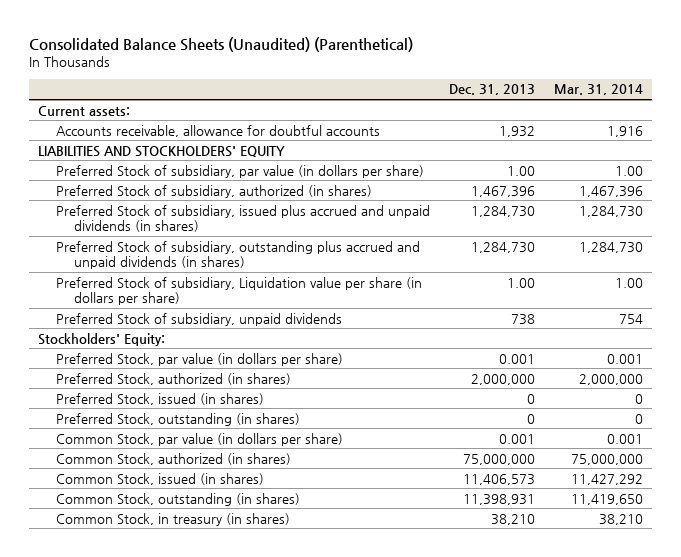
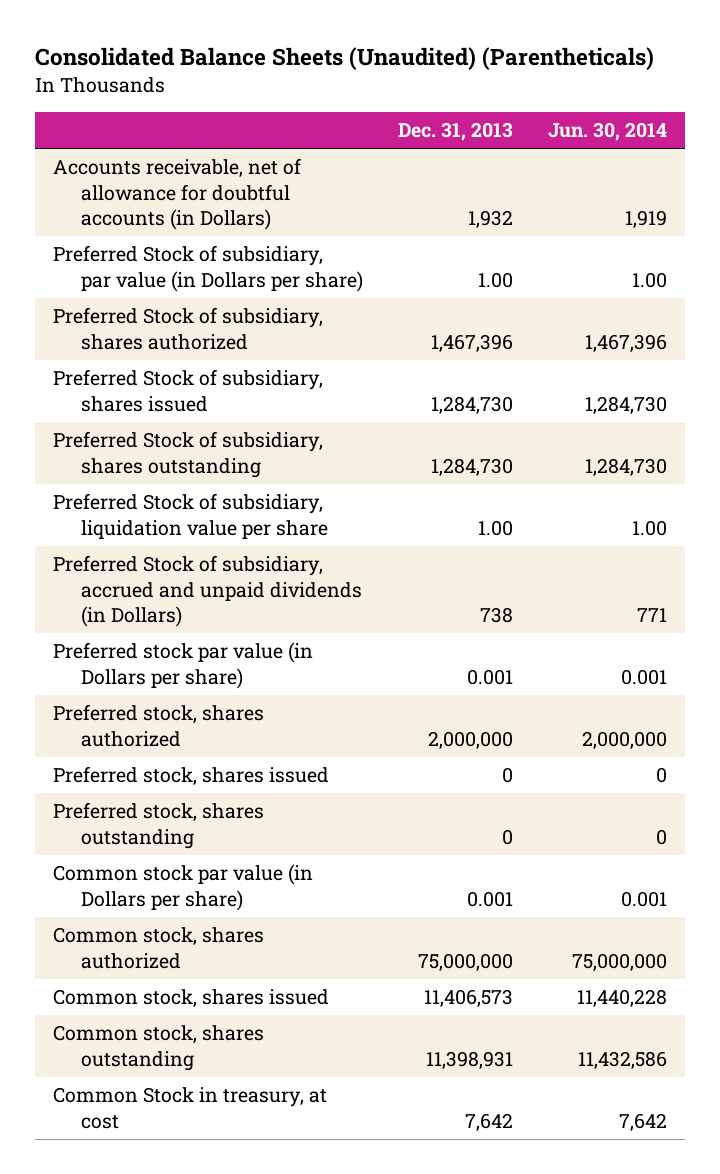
[28,36,413,52] Consolidated Balance Sheets (Unaudited) (Parenthetical) -> [34,47,654,71] Consolidated Balance Sheets (Unaudited) (Parentheticals)
[553,84,643,96] Mar. 31, 2014 -> none
none -> [548,122,668,142] Jun. 30, 2014
[38,105,131,116] Current assets: -> none
[38,145,286,157] LIABILITIES AND STOCKHOLDERS' EQUITY -> none
[38,332,166,346] Stockholders' Equity: -> none
[56,124,381,137] Accounts receivable, allowance for doubtful accounts -> [52,158,301,230] Accounts receivable, net of allowance for doubtful accounts (in Dollars)
[56,164,425,178] Preferred Stock of subsidiary, par value (in dollars per share) -> [52,245,363,292] Preferred Stock of subsidiary, par value (in Dollars per share)
[56,184,373,198] Preferred Stock of subsidiary, authorized (in shares) -> [52,307,323,350] Preferred Stock of subsidiary, shares authorized
[56,204,431,232] Preferred Stock of subsidiary, issued plus accrued and unpaid dividends (in shares) -> [52,369,323,412] Preferred Stock of subsidiary, shares issued
[56,240,421,269] Preferred Stock of subsidiary, outstanding plus accrued and unpaid dividends (in shares) -> [52,431,323,478] Preferred Stock of subsidiary, shares outstanding
[56,276,423,305] Preferred Stock of subsidiary, Liquidation value per share (in dollars per share) -> [52,493,328,539] Preferred Stock of subsidiary, liquidation value per share
[56,312,343,326] Preferred Stock of subsidiary, unpaid dividends -> [52,555,362,627] Preferred Stock of subsidiary, accrued and unpaid dividends (in Dollars)
[56,352,344,366] Preferred Stock, par value (in dollars per share) -> [52,642,313,689] Preferred stock par value (in Dollars per share)
[56,372,292,385] Preferred Stock, authorized (in shares) -> [52,704,264,747] Preferred stock, shares authorized
[56,392,265,405] Preferred Stock, issued (in shares) -> [52,766,329,786] Preferred stock, shares issued
[56,412,301,426] Preferred Stock, outstanding (in shares) -> [52,802,264,849] Preferred stock, shares outstanding
[56,432,344,446] Common Stock, par value (in dollars per share) -> [52,864,313,911] Common stock par value (in Dollars per share)
[56,452,292,465] Common Stock, authorized (in shares) -> [52,927,264,969] Common stock, shares authorized
[56,472,265,485] Common Stock, issued (in shares) -> [52,989,329,1008] Common stock, shares issued
[56,492,301,506] Common Stock, outstanding (in shares) -> [52,1025,264,1071] Common stock, shares outstanding
[56,512,291,526] Common Stock, in treasury (in shares) -> [52,1087,327,1129] Common Stock in treasury, at cost
[491,513,536,525] 38,210 -> [464,1112,513,1131] 7,642

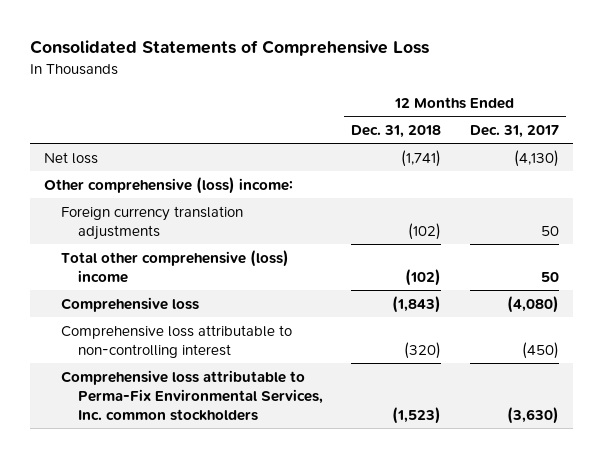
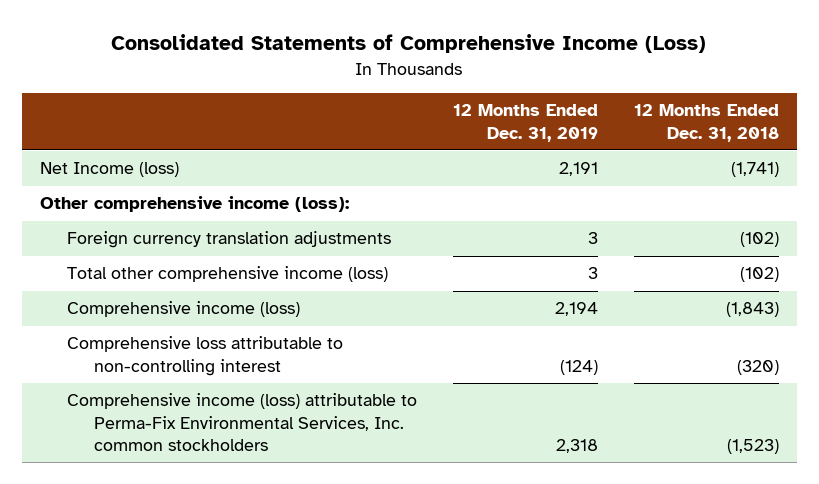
[29,40,429,57] Consolidated Statements of Comprehensive Loss -> [111,33,707,53] Consolidated Statements of Comprehensive Income (Loss)
[469,124,559,138] Dec. 31, 2017 -> none
none -> [453,104,599,142] 12 Months Ended Dec. 31, 2019
[43,151,98,164] Net loss -> [39,162,179,178] Net Income (loss)
[43,176,293,194] Other comprehensive (loss) income: -> [39,196,349,213] Other comprehensive income (loss):
[61,249,290,283] Total other comprehensive (loss) income -> [67,266,389,283] Total other comprehensive income (loss)
[61,296,200,312] Comprehensive loss -> [67,301,301,318] Comprehensive income (loss)
[61,369,324,422] Comprehensive loss attributable to Perma-Fix Environmental Services, Inc. common stockholders -> [67,393,418,452] Comprehensive income (loss) attributable to Perma-Fix Environmental Services, Inc. common stockholders

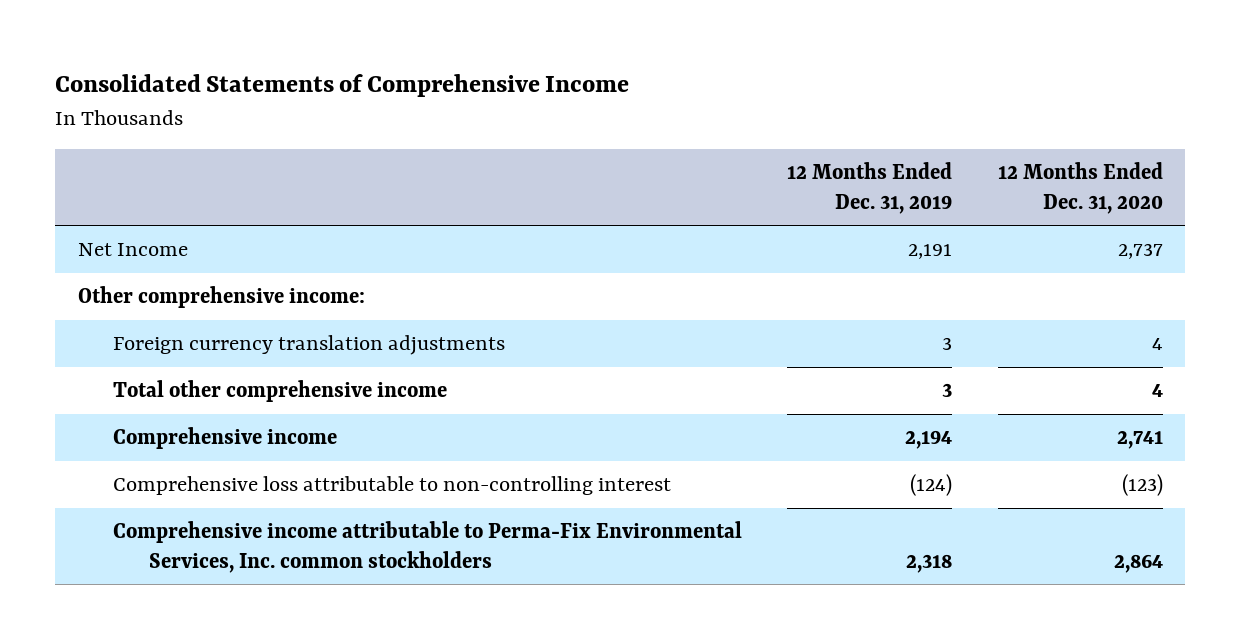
[111,33,707,53] Consolidated Statements of Comprehensive Income (Loss) -> [54,74,629,98] Consolidated Statements of Comprehensive Income
[634,104,780,142] 12 Months Ended Dec. 31, 2018 -> none
none -> [997,162,1163,214] 12 Months Ended Dec. 31, 2020
[39,162,179,178] Net Income (loss) -> [77,243,188,257] Net Income
[39,196,349,213] Other comprehensive income (loss): -> [77,286,365,309] Other comprehensive income:
[67,266,389,283] Total other comprehensive income (loss) -> [113,380,448,403] Total other comprehensive income
[67,301,301,318] Comprehensive income (loss) -> [113,427,338,450] Comprehensive income
[67,393,418,452] Comprehensive income (loss) attributable to Perma-Fix Environmental Services, Inc. common stockholders -> [113,521,743,573] Comprehensive income attributable to Perma-Fix Environmental Services, Inc. common stockholders

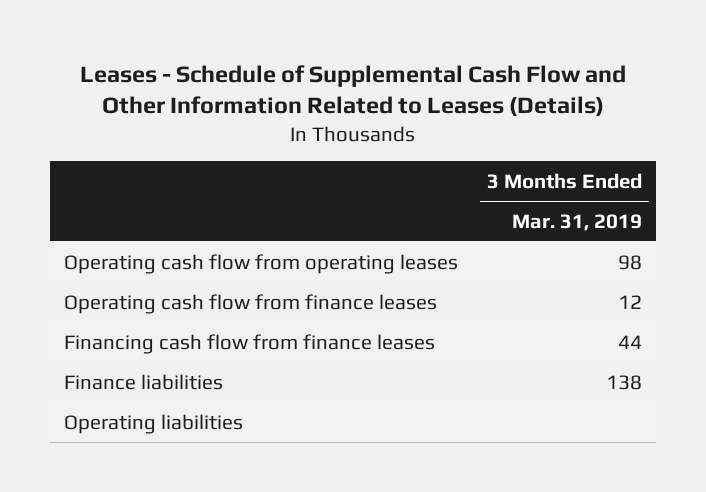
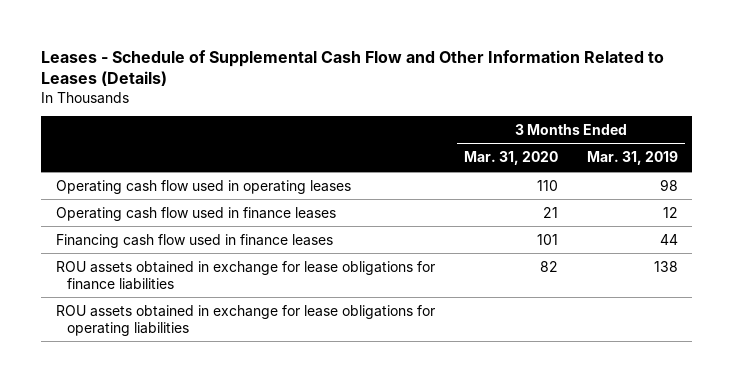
none -> [463,151,558,166] Mar. 31, 2020
[64,253,459,274] Operating cash flow from operating leases -> [55,179,351,194] Operating cash flow used in operating leases
[64,293,438,314] Operating cash flow from finance leases -> [55,206,336,221] Operating cash flow used in finance leases
[64,333,436,354] Financing cash flow from finance leases -> [55,233,333,248] Financing cash flow used in finance leases
[64,373,224,390] Finance liabilities -> [55,260,435,290] ROU assets obtained in exchange for lease obligations for finance liabilities
[64,413,244,434] Operating liabilities -> [55,304,435,336] ROU assets obtained in exchange for lease obligations for operating liabilities

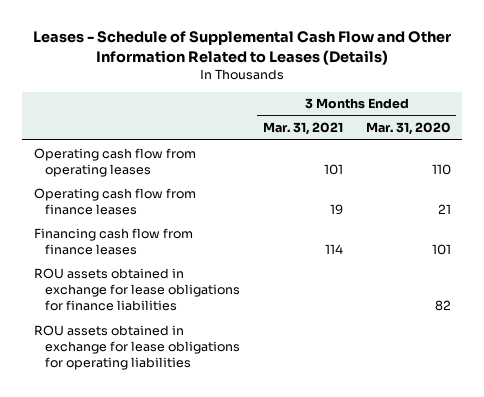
[586,151,678,166] Mar. 31, 2019 -> none
none -> [262,122,343,136] Mar. 31, 2021
[55,179,351,194] Operating cash flow used in operating leases -> [33,147,196,177] Operating cash flow from operating leases
[55,206,336,221] Operating cash flow used in finance leases -> [33,187,196,215] Operating cash flow from finance leases
[55,233,333,248] Financing cash flow used in finance leases -> [33,227,193,255] Financing cash flow from finance leases

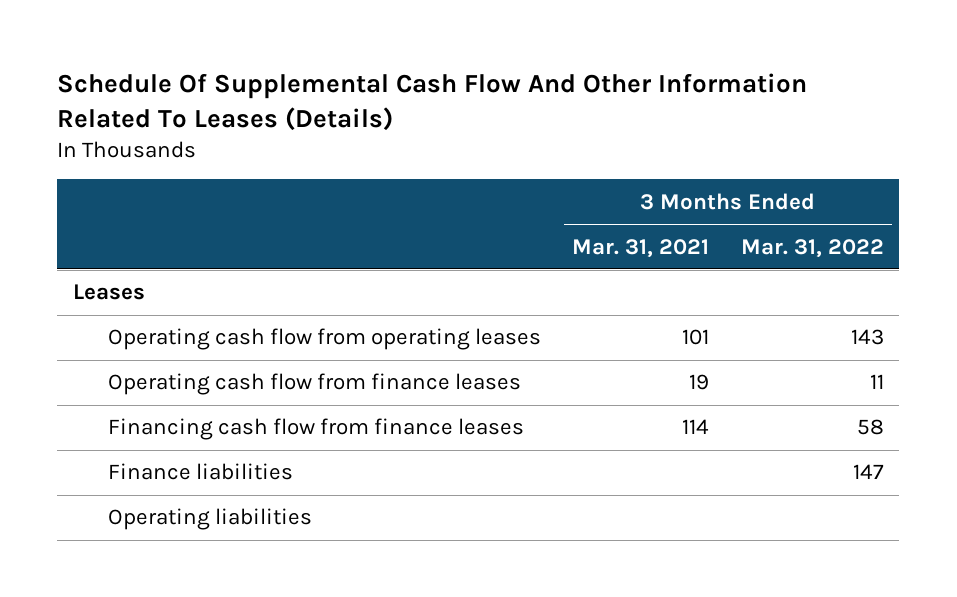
[33,31,452,65] Leases - Schedule of Supplemental Cash Flow and Other Information Related to Leases (Details) -> [57,73,808,131] Schedule Of Supplemental Cash Flow And Other Information Related To Leases (Details)
[365,122,451,136] Mar. 31, 2020 -> none
none -> [740,238,884,258] Mar. 31, 2022
none -> [72,284,145,301] Leases
[33,267,240,312] ROU assets obtained in exchange for lease obligations for finance liabilities -> [107,463,293,481] Finance liabilities
[33,324,240,371] ROU assets obtained in exchange for lease obligations for operating liabilities -> [107,508,312,531] Operating liabilities

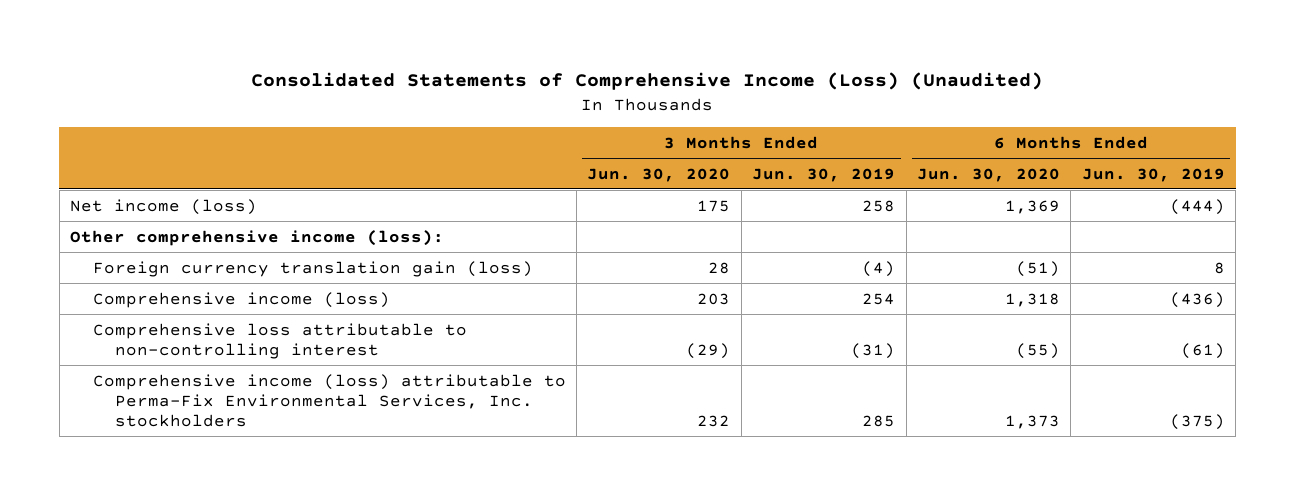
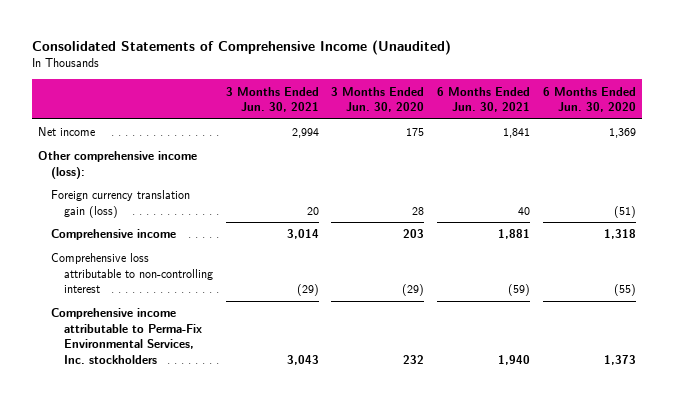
[251,72,1044,91] Consolidated Statements of Comprehensive Income (Loss) (Unaudited) -> [31,39,451,55] Consolidated Statements of Comprehensive Income (Unaudited)
[752,167,896,182] Jun. 30, 2019 -> none
[1081,167,1225,182] Jun. 30, 2019 -> none
none -> [225,86,319,113] 3 Months Ended Jun. 30, 2021
none -> [437,86,531,113] 6 Months Ended Jun. 30, 2021
[70,198,258,215] Net income (loss) -> [38,127,96,137] Net income
[92,291,390,308] Comprehensive income (loss) -> [50,229,176,241] Comprehensive income
[92,373,566,427] Comprehensive income (loss) attributable to Perma-Fix Environmental Services, Inc. stockholders -> [50,308,202,364] Comprehensive income attributable to Perma-Fix Environmental Services, Inc. stockholders

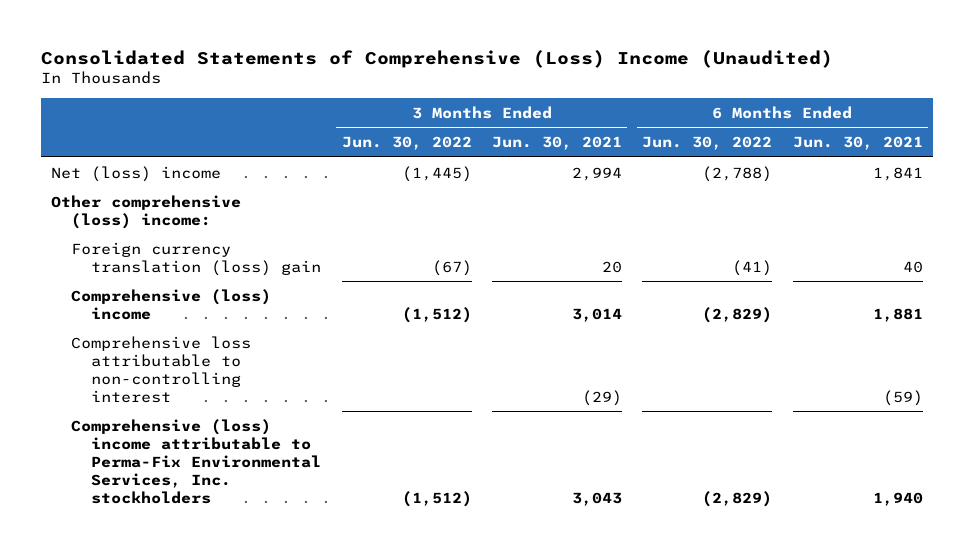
[31,39,451,55] Consolidated Statements of Comprehensive Income (Unaudited) -> [40,49,833,68] Consolidated Statements of Comprehensive (Loss) Income (Unaudited)
[331,86,425,113] 3 Months Ended Jun. 30, 2020 -> none
[542,86,636,113] 6 Months Ended Jun. 30, 2020 -> none
none -> [341,136,472,151] Jun. 30, 2022
none -> [642,136,773,151] Jun. 30, 2022
[38,127,96,137] Net income -> [51,165,222,182] Net (loss) income
[38,151,198,179] Other comprehensive income (loss): -> [51,194,242,229] Other comprehensive (loss) income:
[50,190,190,218] Foreign currency translation gain (loss) -> [71,241,322,276] Foreign currency translation (loss) gain
[50,229,176,241] Comprehensive income -> [71,288,272,320] Comprehensive (loss) income
[50,308,202,364] Comprehensive income attributable to Perma-Fix Environmental Services, Inc. stockholders -> [71,418,322,504] Comprehensive (loss) income attributable to Perma-Fix Environmental Services, Inc. stockholders

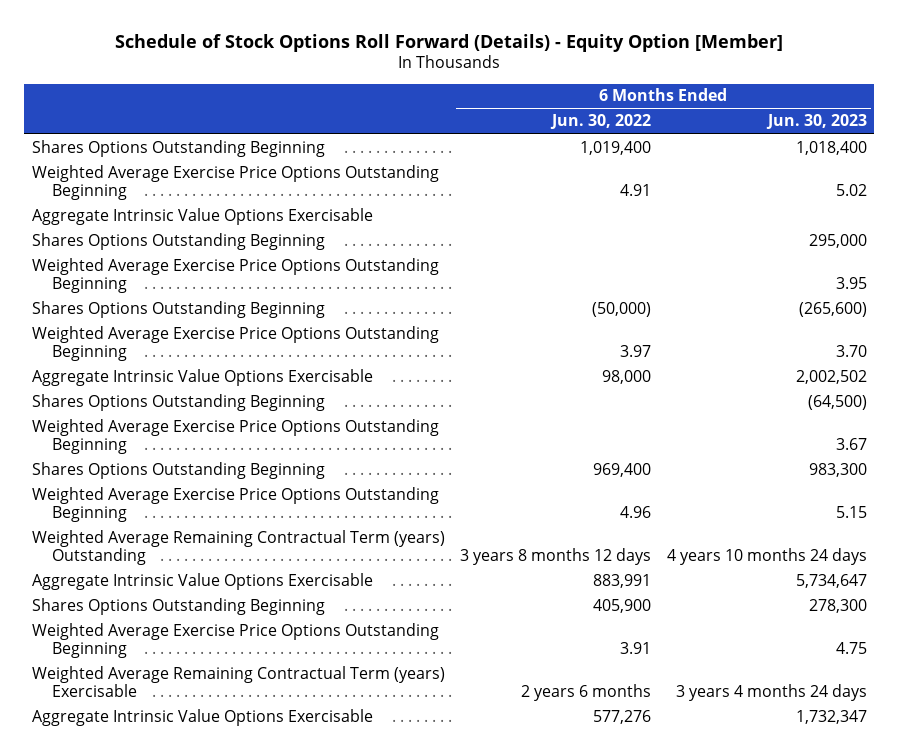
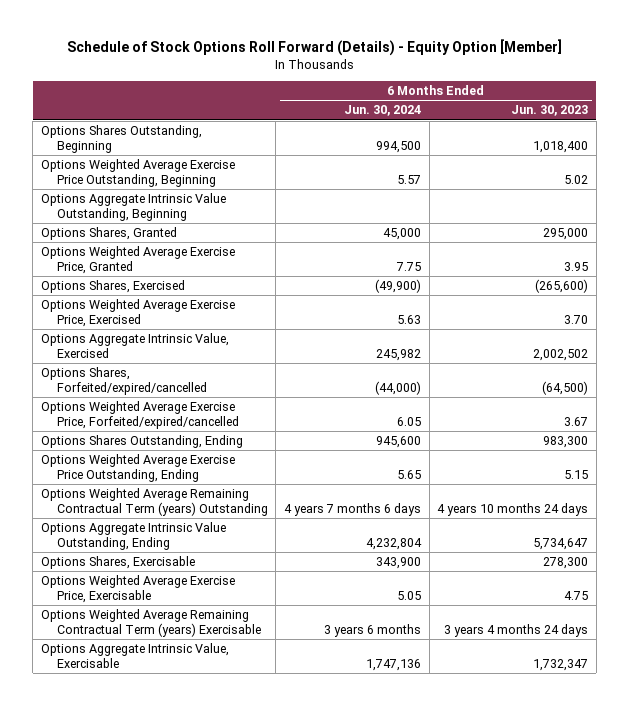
[550,114,652,130] Jun. 30, 2022 -> none
none -> [343,105,421,117] Jun. 30, 2024
[31,139,325,157] Shares Options Outstanding Beginning -> [40,125,202,154] Options Shares Outstanding, Beginning
[31,164,439,201] Weighted Average Exercise Price Options Outstanding Beginning -> [40,159,235,188] Options Weighted Average Exercise Price Outstanding, Beginning
[31,207,373,225] Aggregate Intrinsic Value Options Exercisable -> [40,193,226,222] Options Aggregate Intrinsic Value Outstanding, Beginning
[31,232,325,250] Shares Options Outstanding Beginning -> [40,227,177,241] Options Shares, Granted
[31,257,439,294] Weighted Average Exercise Price Options Outstanding Beginning -> [40,246,235,275] Options Weighted Average Exercise Price, Granted
[31,300,325,318] Shares Options Outstanding Beginning -> [40,280,185,294] Options Shares, Exercised
[31,325,439,362] Weighted Average Exercise Price Options Outstanding Beginning -> [40,299,235,328] Options Weighted Average Exercise Price, Exercised
[31,368,373,386] Aggregate Intrinsic Value Options Exercisable -> [40,333,229,359] Options Aggregate Intrinsic Value, Exercised
[31,393,325,411] Shares Options Outstanding Beginning -> [40,367,207,396] Options Shares, Forfeited/expired/cancelled
[31,418,439,455] Weighted Average Exercise Price Options Outstanding Beginning -> [40,401,239,430] Options Weighted Average Exercise Price, Forfeited/expired/cancelled
[31,461,325,479] Shares Options Outstanding Beginning -> [40,435,243,449] Options Shares Outstanding, Ending
[31,486,439,523] Weighted Average Exercise Price Options Outstanding Beginning -> [40,454,235,483] Options Weighted Average Exercise Price Outstanding, Ending
[31,529,445,566] Weighted Average Remaining Contractual Term (years) Outstanding -> [40,488,268,517] Options Weighted Average Remaining Contractual Term (years) Outstanding
[31,572,373,590] Aggregate Intrinsic Value Options Exercisable -> [40,522,226,551] Options Aggregate Intrinsic Value Outstanding, Ending
[31,597,325,615] Shares Options Outstanding Beginning -> [40,556,195,570] Options Shares, Exercisable
[31,622,439,659] Weighted Average Exercise Price Options Outstanding Beginning -> [40,575,235,604] Options Weighted Average Exercise Price, Exercisable
[31,665,445,698] Weighted Average Remaining Contractual Term (years) Exercisable -> [40,609,261,638] Options Weighted Average Remaining Contractual Term (years) Exercisable
[31,708,373,726] Aggregate Intrinsic Value Options Exercisable -> [40,643,229,669] Options Aggregate Intrinsic Value, Exercisable

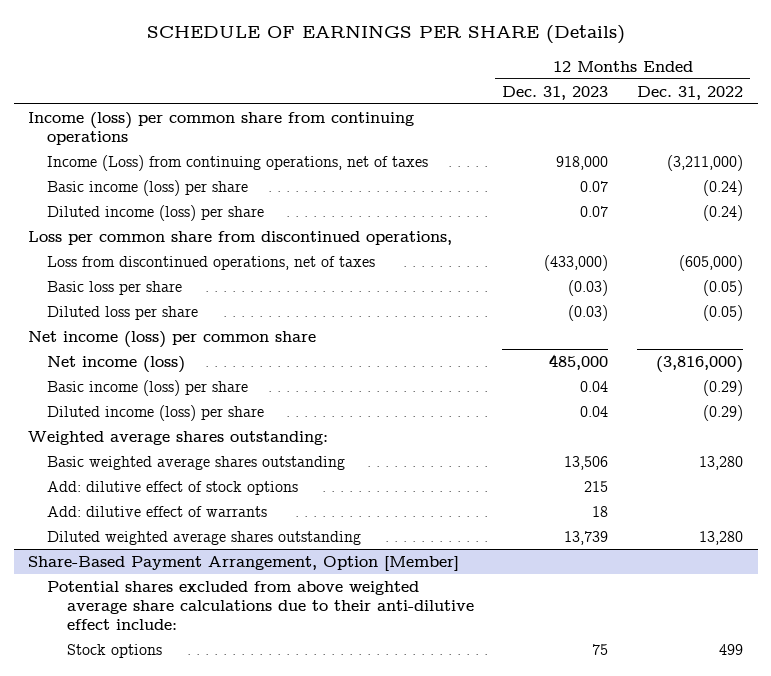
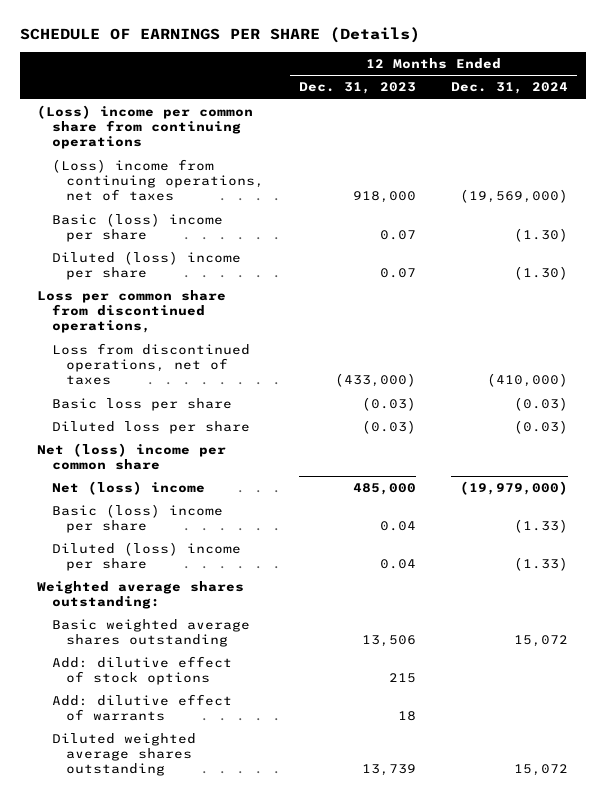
[637,85,744,100] Dec. 31, 2022 -> none
none -> [451,82,569,95] Dec. 31, 2024
[28,111,415,146] Income (loss) per common share from continuing operations -> [37,105,254,150] (Loss) income per common share from continuing operations
[47,154,429,171] Income (Loss) from continuing operations, net of taxes -> [51,159,264,202] (Loss) income from continuing operations, net of taxes
[47,179,249,196] Basic income (loss) per share -> [51,213,223,243] Basic (loss) income per share
[47,204,265,221] Diluted income (loss) per share -> [51,251,241,281] Diluted (loss) income per share
[28,330,317,348] Net income (loss) per common share -> [37,443,227,471] Net (loss) income per common share
[47,355,186,373] Net income (loss) -> [51,481,205,496] Net (loss) income
[47,379,249,396] Basic income (loss) per share -> [51,504,223,534] Basic (loss) income per share
[47,404,265,421] Diluted income (loss) per share -> [51,542,241,572] Diluted (loss) income per share
[28,555,460,571] Share-Based Payment Arrangement, Option [Member] -> none
[47,580,474,631] Potential shares excluded from above weighted average share calculations due to their anti-dilutive effect include: -> none
[66,643,162,658] Stock options -> none

